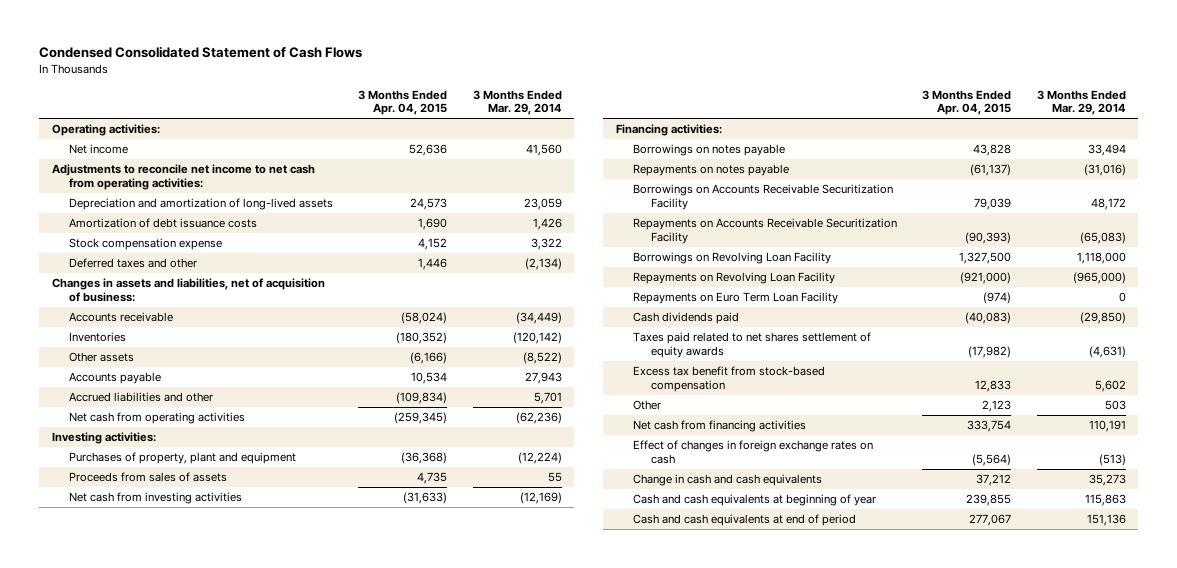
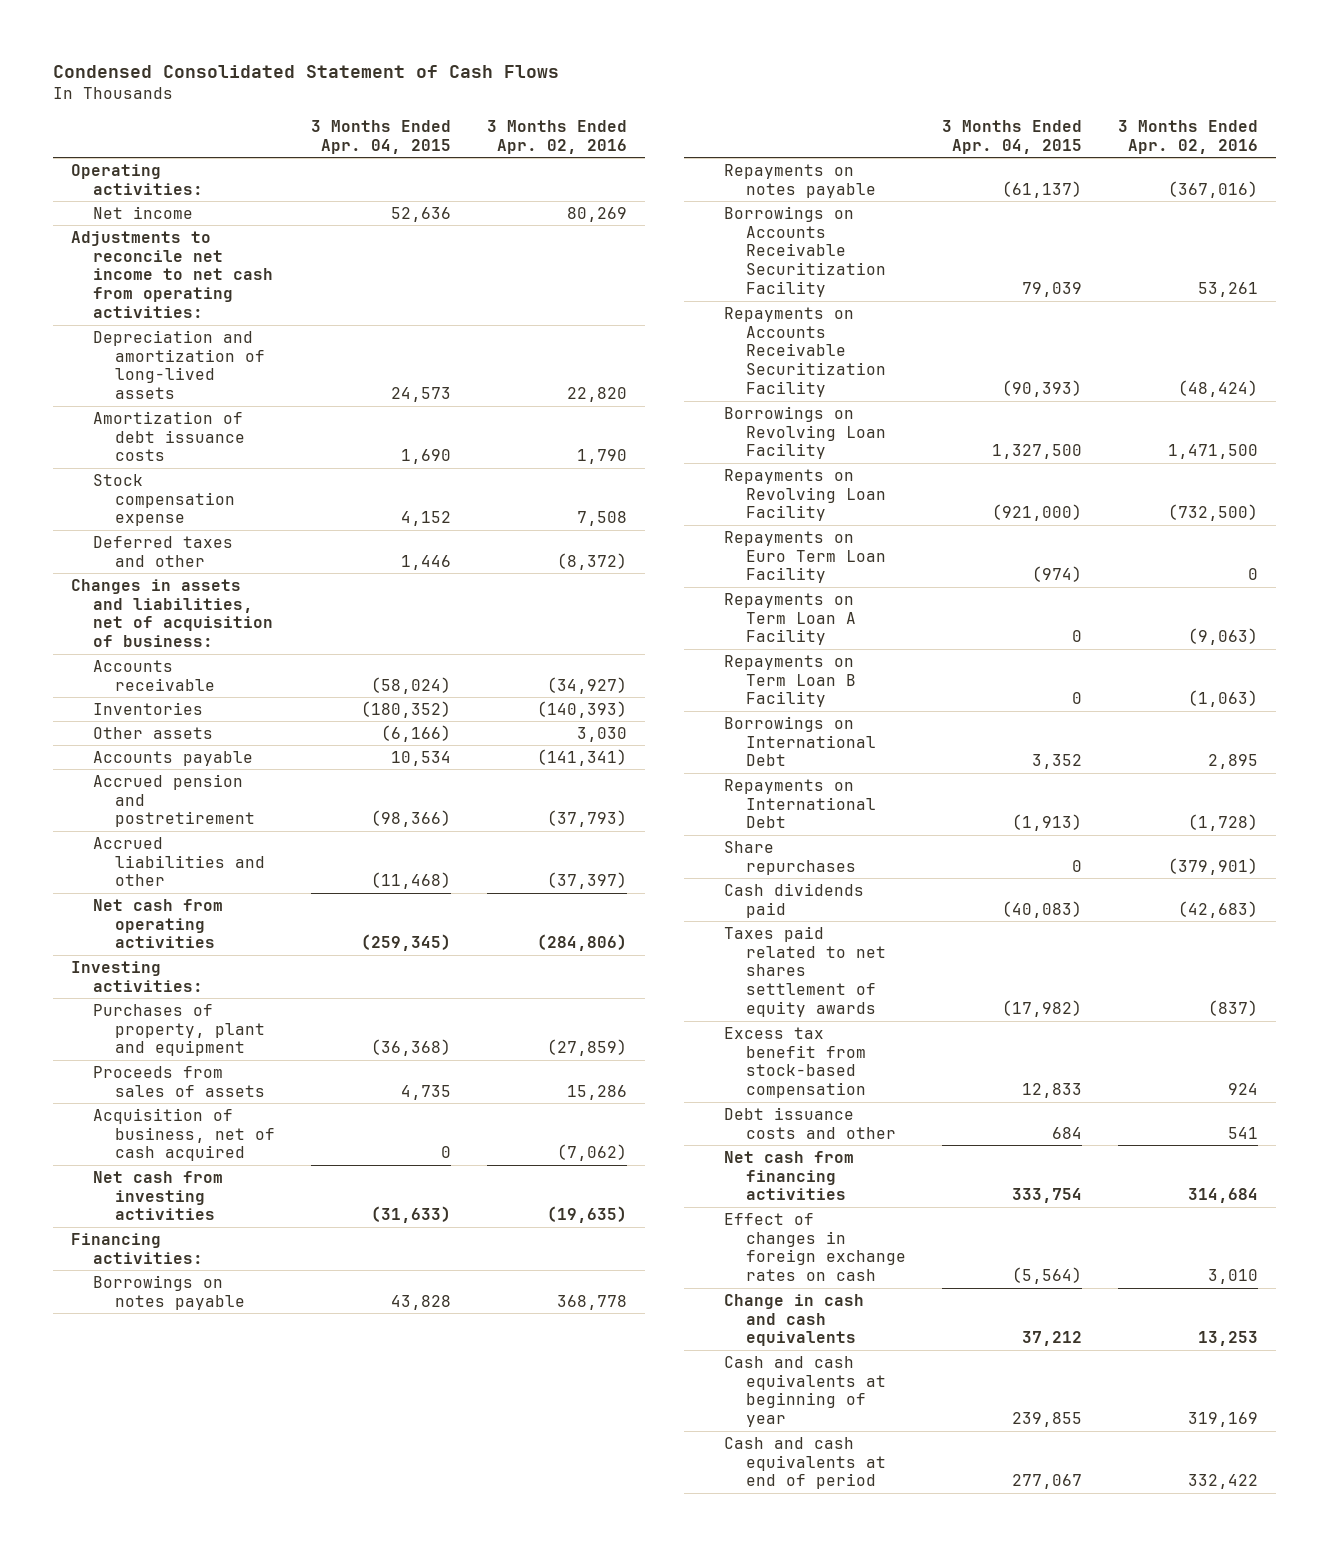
[472,89,562,116] 3 Months Ended Mar. 29, 2014 -> none
none -> [487,120,628,155] 3 Months Ended Apr. 02, 2016
none -> [93,773,256,828] Accrued pension and postretirement
[396,392,448,405] (109,834) -> [371,872,452,890] (11,468)
none -> [93,1107,276,1162] Acquisition of business, net of cash acquired
none -> [724,592,856,646] Repayments on Term Loan A Facility
none -> [724,654,856,708] Repayments on Term Loan B Facility
none -> [724,715,876,767] Borrowings on International Debt
none -> [724,778,876,829] Repayments on International Debt
none -> [724,840,856,875] Share repurchases
[633,400,662,411] Other -> [724,1106,896,1139] Debt issuance costs and other
[982,400,1012,413] 2,123 -> [1051,1126,1082,1139] 684

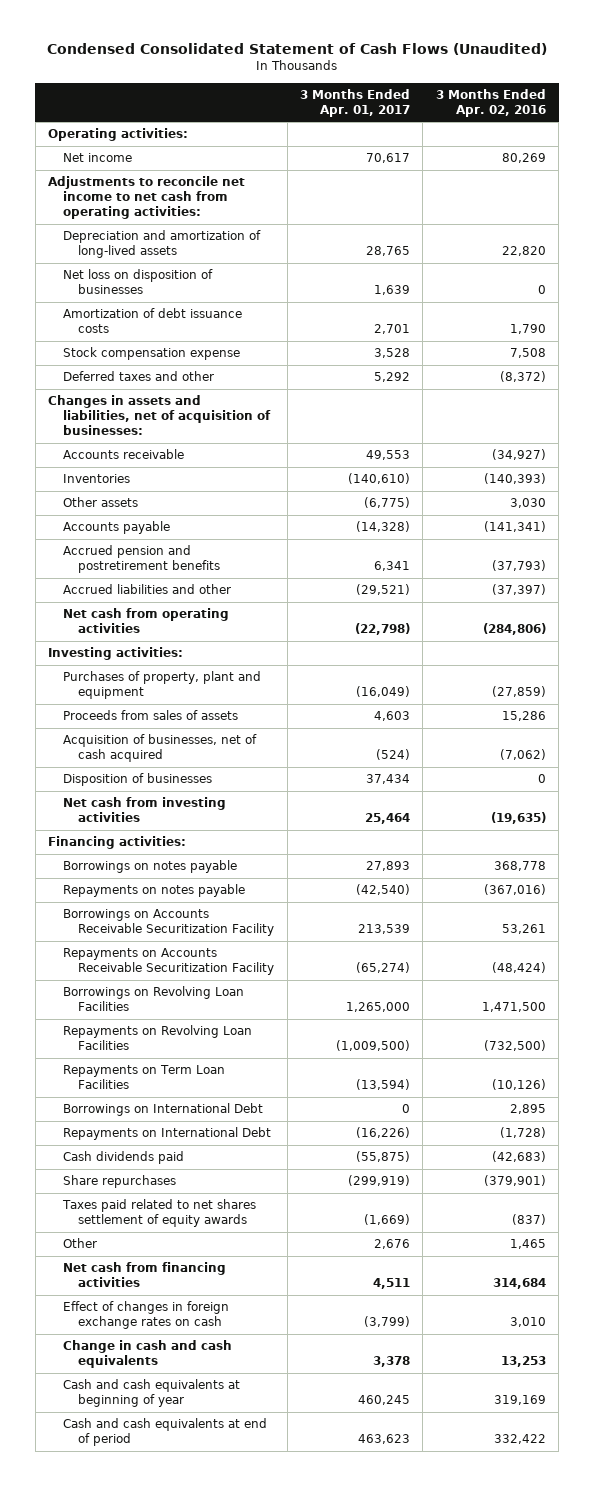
[53,64,560,78] Condensed Consolidated Statement of Cash Flows -> [46,43,547,56] Condensed Consolidated Statement of Cash Flows (Unaudited)
[311,120,452,155] 3 Months Ended Apr. 04, 2015 -> none
none -> [299,88,410,117] 3 Months Ended Apr. 01, 2017
none -> [63,269,214,295] Net loss on disposition of businesses
[71,578,274,648] Changes in assets and liabilities, net of acquisition of business: -> [48,395,272,436] Changes in assets and liabilities, net of acquisition of businesses:
[93,773,256,828] Accrued pension and postretirement -> [63,545,221,574] Accrued pension and postretirement benefits
[93,1107,276,1162] Acquisition of business, net of cash acquired -> [63,734,258,763] Acquisition of businesses, net of cash acquired
none -> [63,773,213,787] Disposition of businesses
[724,592,856,646] Repayments on Term Loan A Facility -> none
[724,654,856,708] Repayments on Term Loan B Facility -> none
[724,405,886,460] Borrowings on Revolving Loan Facility -> [63,986,245,1012] Borrowings on Revolving Loan Facilities
[724,468,886,522] Repayments on Revolving Loan Facility -> [63,1025,253,1051] Repayments on Revolving Loan Facilities
[724,530,886,584] Repayments on Euro Term Loan Facility -> [63,1065,226,1090] Repayments on Term Loan Facilities
[1247,568,1258,581] 0 -> [491,1079,546,1091] (10,126)
[724,840,856,875] Share repurchases -> [63,1175,177,1189] Share repurchases
[724,1026,866,1099] Excess tax benefit from stock-based compensation -> none
[724,1106,896,1139] Debt issuance costs and other -> [63,1238,98,1249] Other
[1227,1126,1258,1139] 541 -> [509,1239,546,1250] 1,465

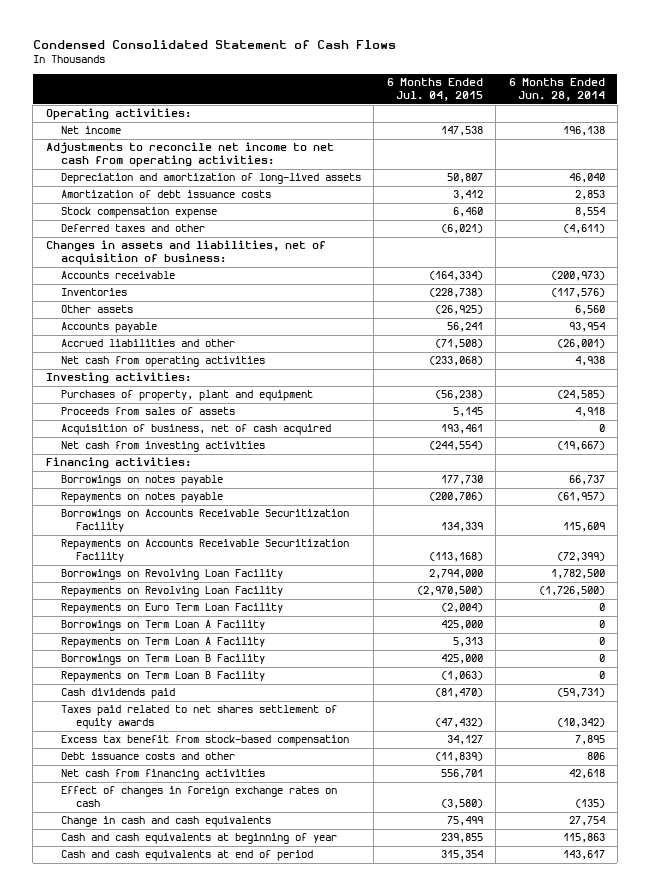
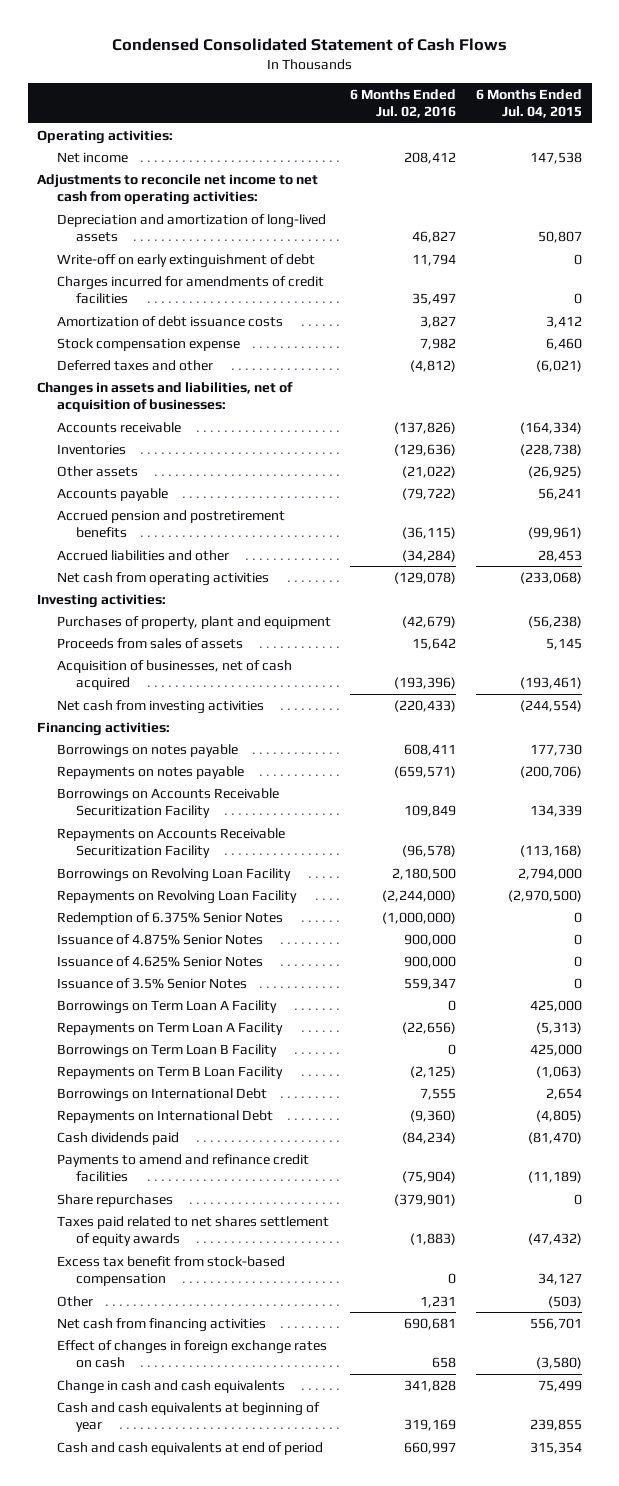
[508,78,605,102] 6 Months Ended Jun. 28, 2014 -> none
none -> [350,88,457,119] 6 Months Ended Jul. 02, 2016
none -> [56,253,315,268] Write-off on early extinguishment of debt
none -> [56,275,324,305] Charges incurred for amendments of credit facilities
[45,240,326,266] Changes in assets and liabilities, net of acquisition of business: -> [37,381,294,413] Changes in assets and liabilities, net of acquisition of businesses:
none -> [56,509,285,539] Accrued pension and postretirement benefits
[434,339,483,350] (71,508) -> [537,549,582,562] 28,453
[60,424,331,436] Acquisition of business, net of cash acquired -> [56,659,292,691] Acquisition of businesses, net of cash acquired
[440,424,483,435] 193,461 -> [519,677,582,690] (193,461)
[60,603,283,615] Repayments on Euro Term Loan Facility -> none
none -> [56,911,283,925] Redemption of 6.375% Senior Notes
none -> [56,933,263,945] Issuance of 4.875% Senior Notes
none -> [56,955,263,967] Issuance of 4.625% Senior Notes
none -> [56,977,247,989] Issuance of 3.5% Senior Notes
[452,637,483,648] 5,313 -> [535,1021,582,1034] (5,313)
[60,671,265,683] Repayments on Term Loan B Facility -> [56,1065,283,1079] Repayments on Term B Loan Facility
none -> [56,1087,267,1102] Borrowings on International Debt
none -> [56,1109,273,1123] Repayments on International Debt
none -> [56,1153,309,1183] Payments to amend and refinance credit facilities
none -> [56,1193,173,1207] Share repurchases
[60,752,235,761] Debt issuance costs and other -> [56,1295,93,1307] Other
[434,752,483,763] (11,839) -> [547,1295,582,1308] (503)

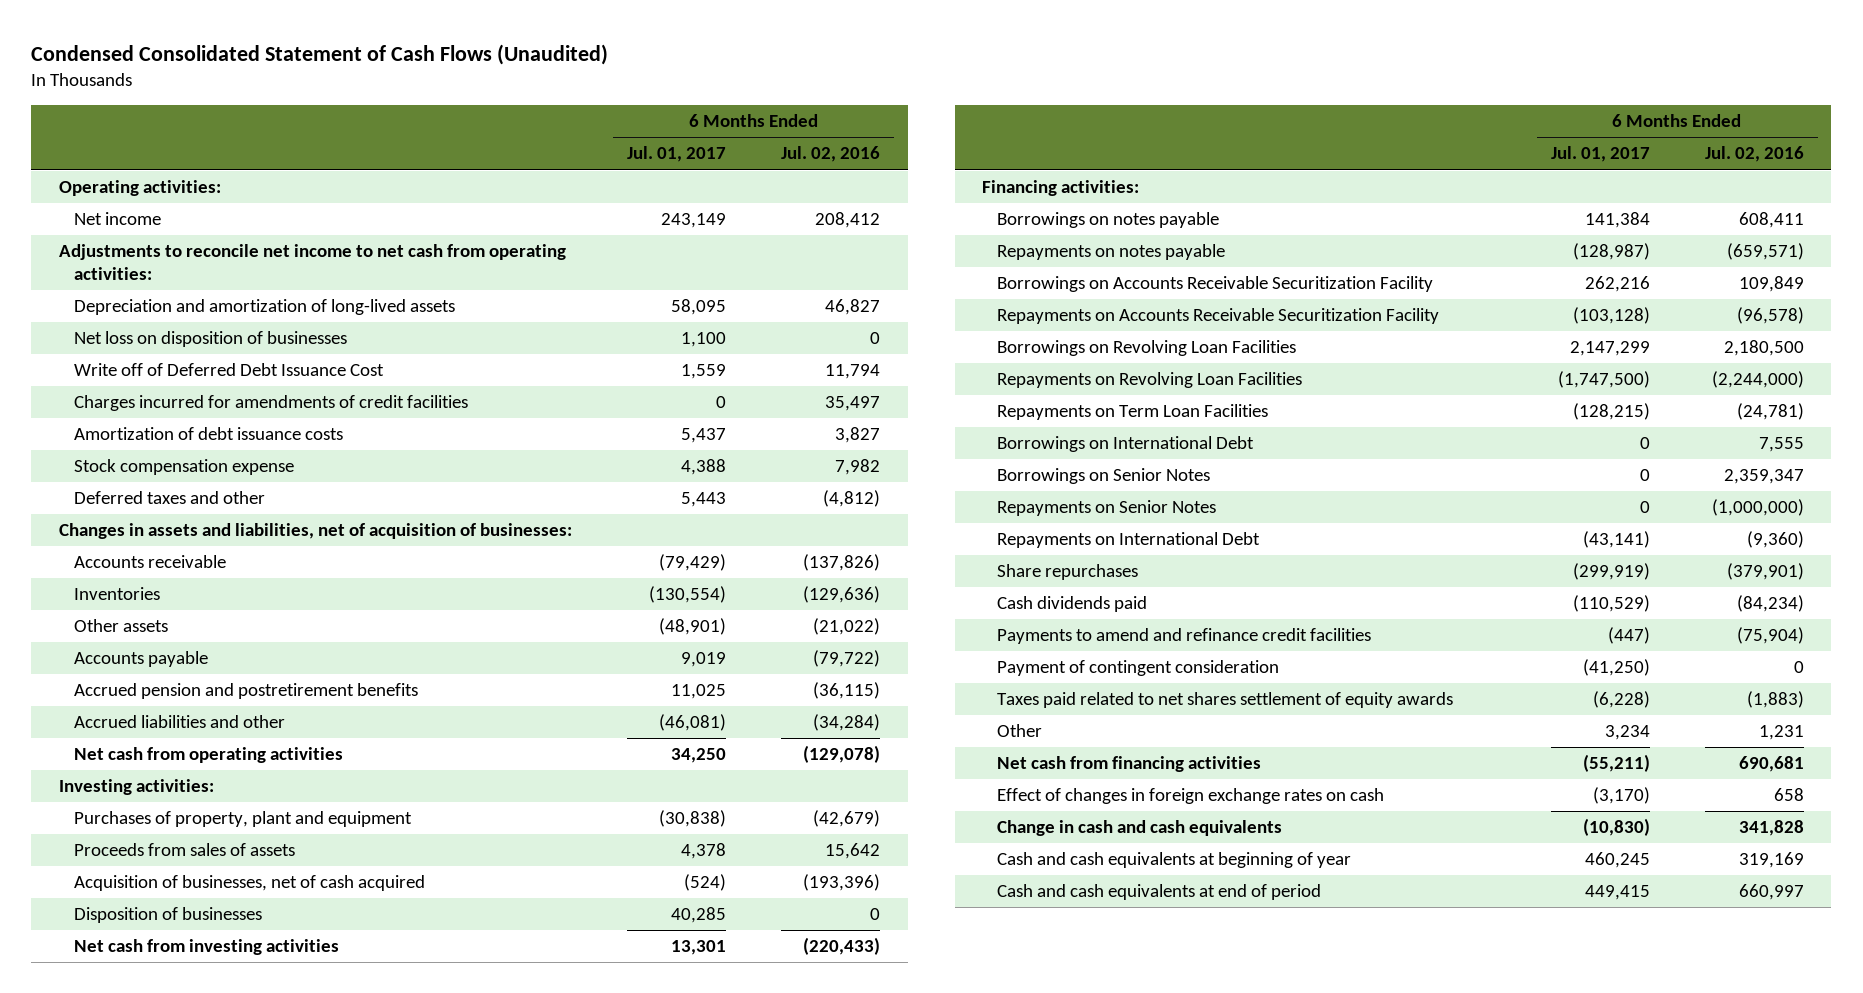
[111,37,507,51] Condensed Consolidated Statement of Cash Flows -> [31,43,609,65] Condensed Consolidated Statement of Cash Flows (Unaudited)
[475,88,582,119] 6 Months Ended Jul. 04, 2015 -> none
none -> [627,146,727,163] Jul. 01, 2017
none -> [73,331,347,348] Net loss on disposition of businesses
[56,253,315,268] Write-off on early extinguishment of debt -> [73,363,384,377] Write off of Deferred Debt Issuance Cost
none -> [73,907,262,924] Disposition of businesses
[56,911,283,925] Redemption of 6.375% Senior Notes -> none
[56,933,263,945] Issuance of 4.875% Senior Notes -> none
[56,955,263,967] Issuance of 4.625% Senior Notes -> none
[56,977,247,989] Issuance of 3.5% Senior Notes -> none
[56,999,277,1014] Borrowings on Term Loan A Facility -> none
[56,1021,283,1035] Repayments on Term Loan A Facility -> none
[56,1043,277,1058] Borrowings on Term Loan B Facility -> none
[56,867,291,882] Borrowings on Revolving Loan Facility -> [997,340,1297,357] Borrowings on Revolving Loan Facilities
[56,889,297,904] Repayments on Revolving Loan Facility -> [997,372,1303,389] Repayments on Revolving Loan Facilities
[56,1065,283,1079] Repayments on Term B Loan Facility -> [997,404,1269,421] Repayments on Term Loan Facilities
[410,1065,457,1078] (2,125) -> [1736,403,1804,421] (24,781)
none -> [997,468,1211,485] Borrowings on Senior Notes
none -> [997,500,1217,517] Repayments on Senior Notes
[56,1193,173,1207] Share repurchases -> [997,564,1139,581] Share repurchases
none -> [997,660,1280,677] Payment of contingent consideration
[56,1255,285,1287] Excess tax benefit from stock-based compensation -> none

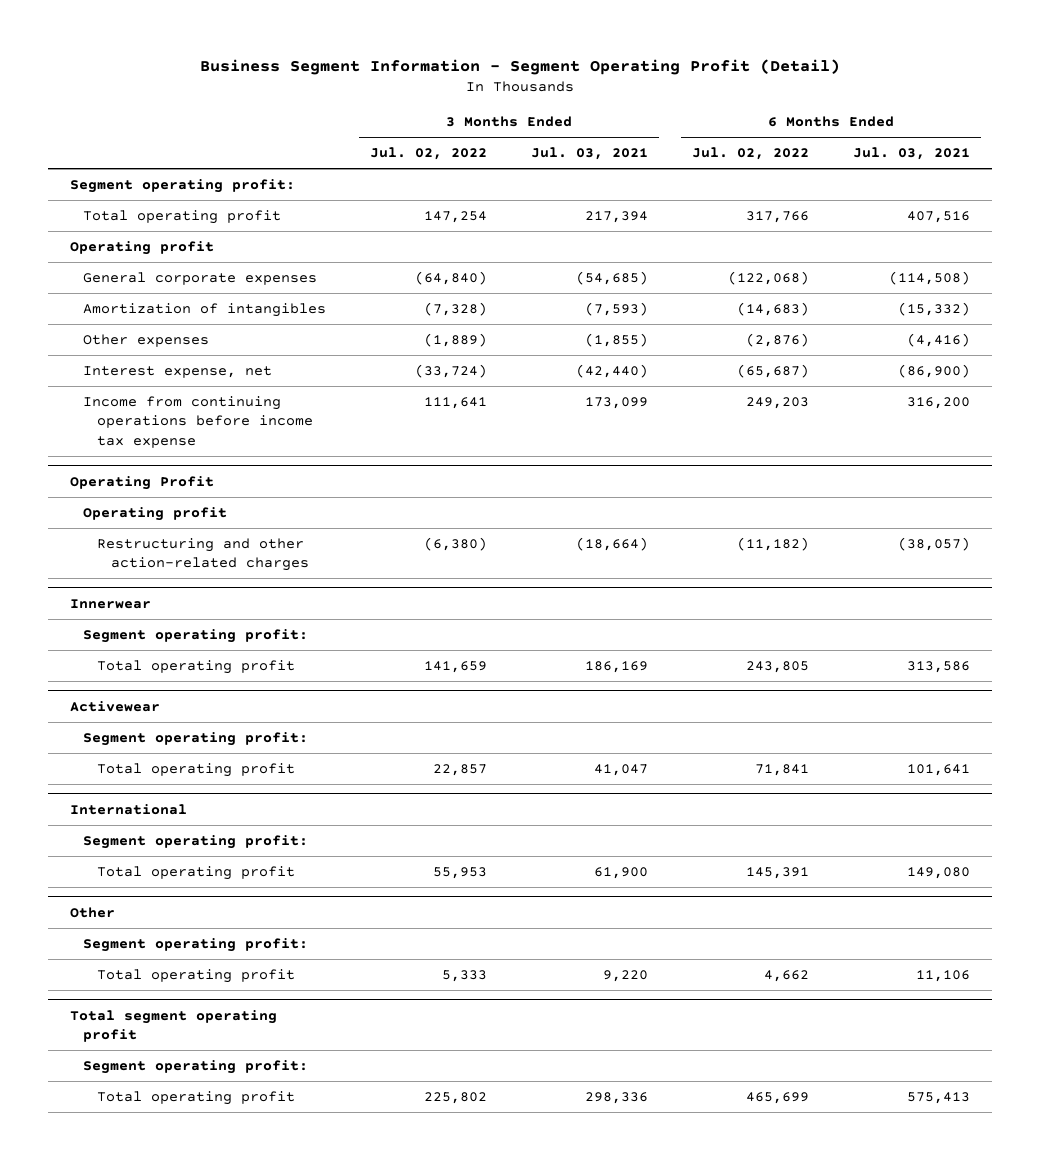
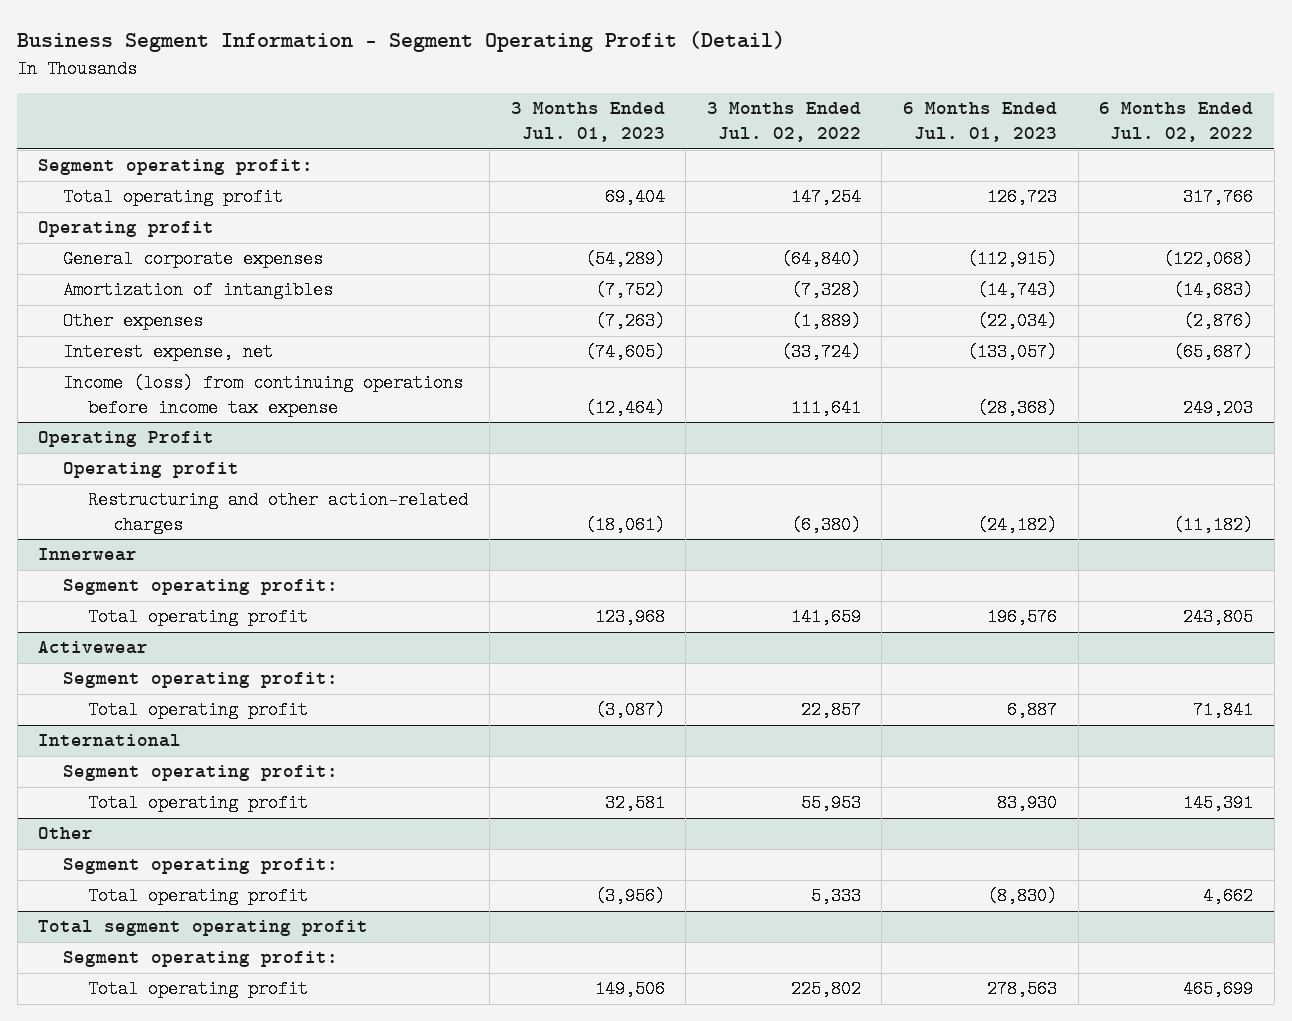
[530,147,648,161] Jul. 03, 2021 -> none
[852,147,970,161] Jul. 03, 2021 -> none
none -> [510,102,665,143] 3 Months Ended Jul. 01, 2023
none -> [903,102,1058,143] 6 Months Ended Jul. 01, 2023
[83,395,313,448] Income from continuing operations before income tax expense -> [63,374,464,418] Income (loss) from continuing operations before income tax expense

